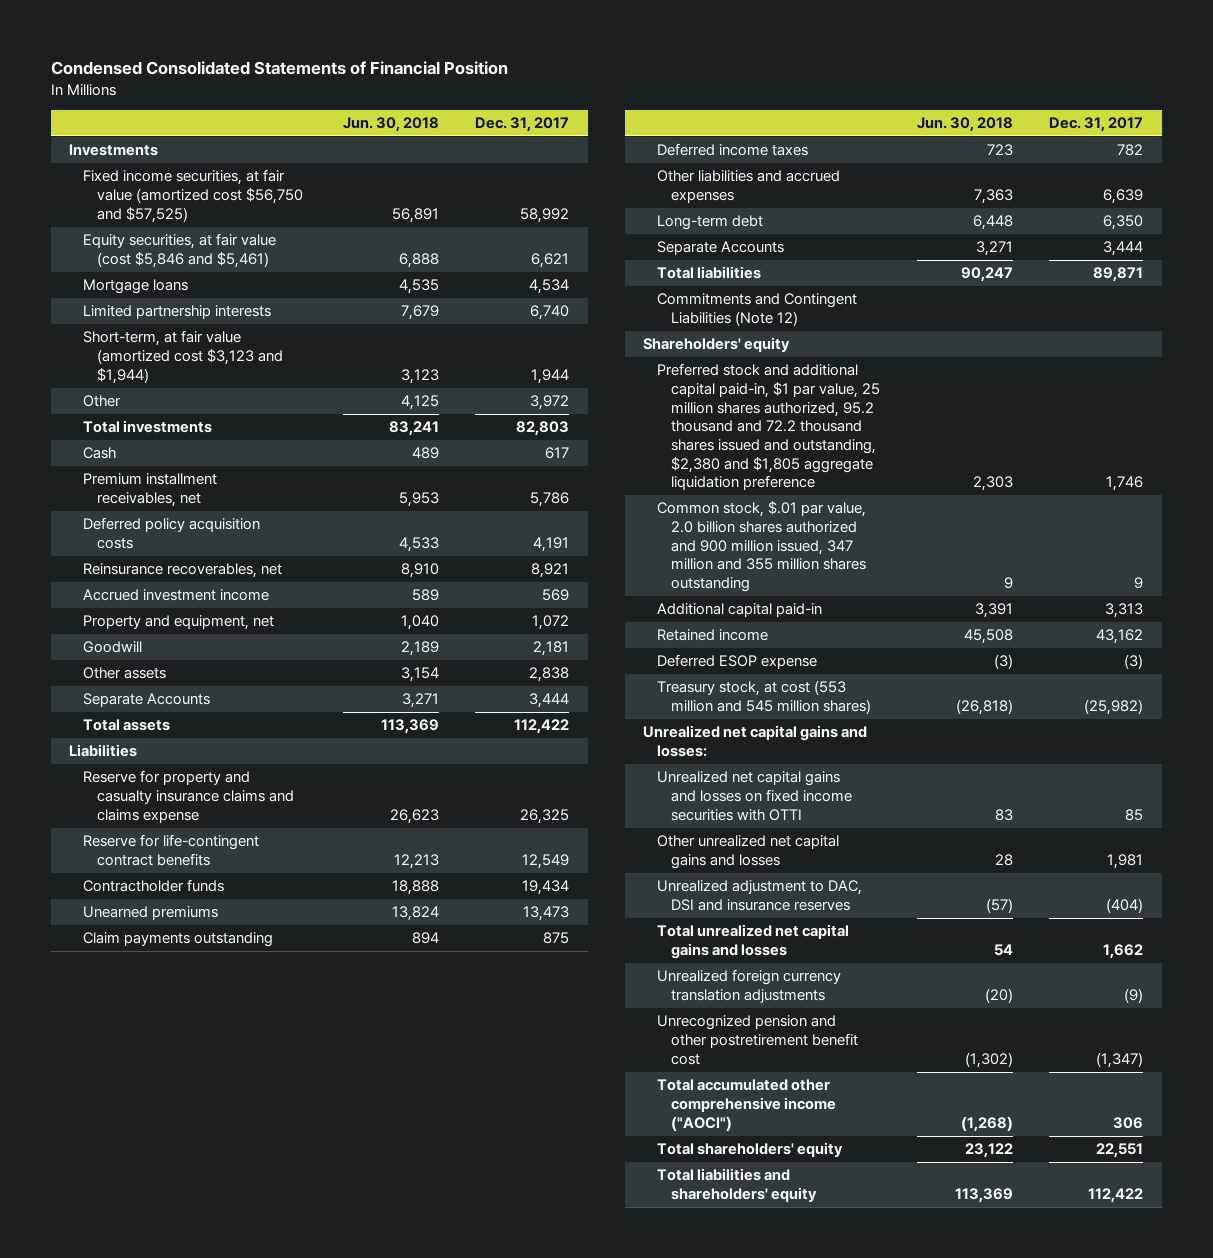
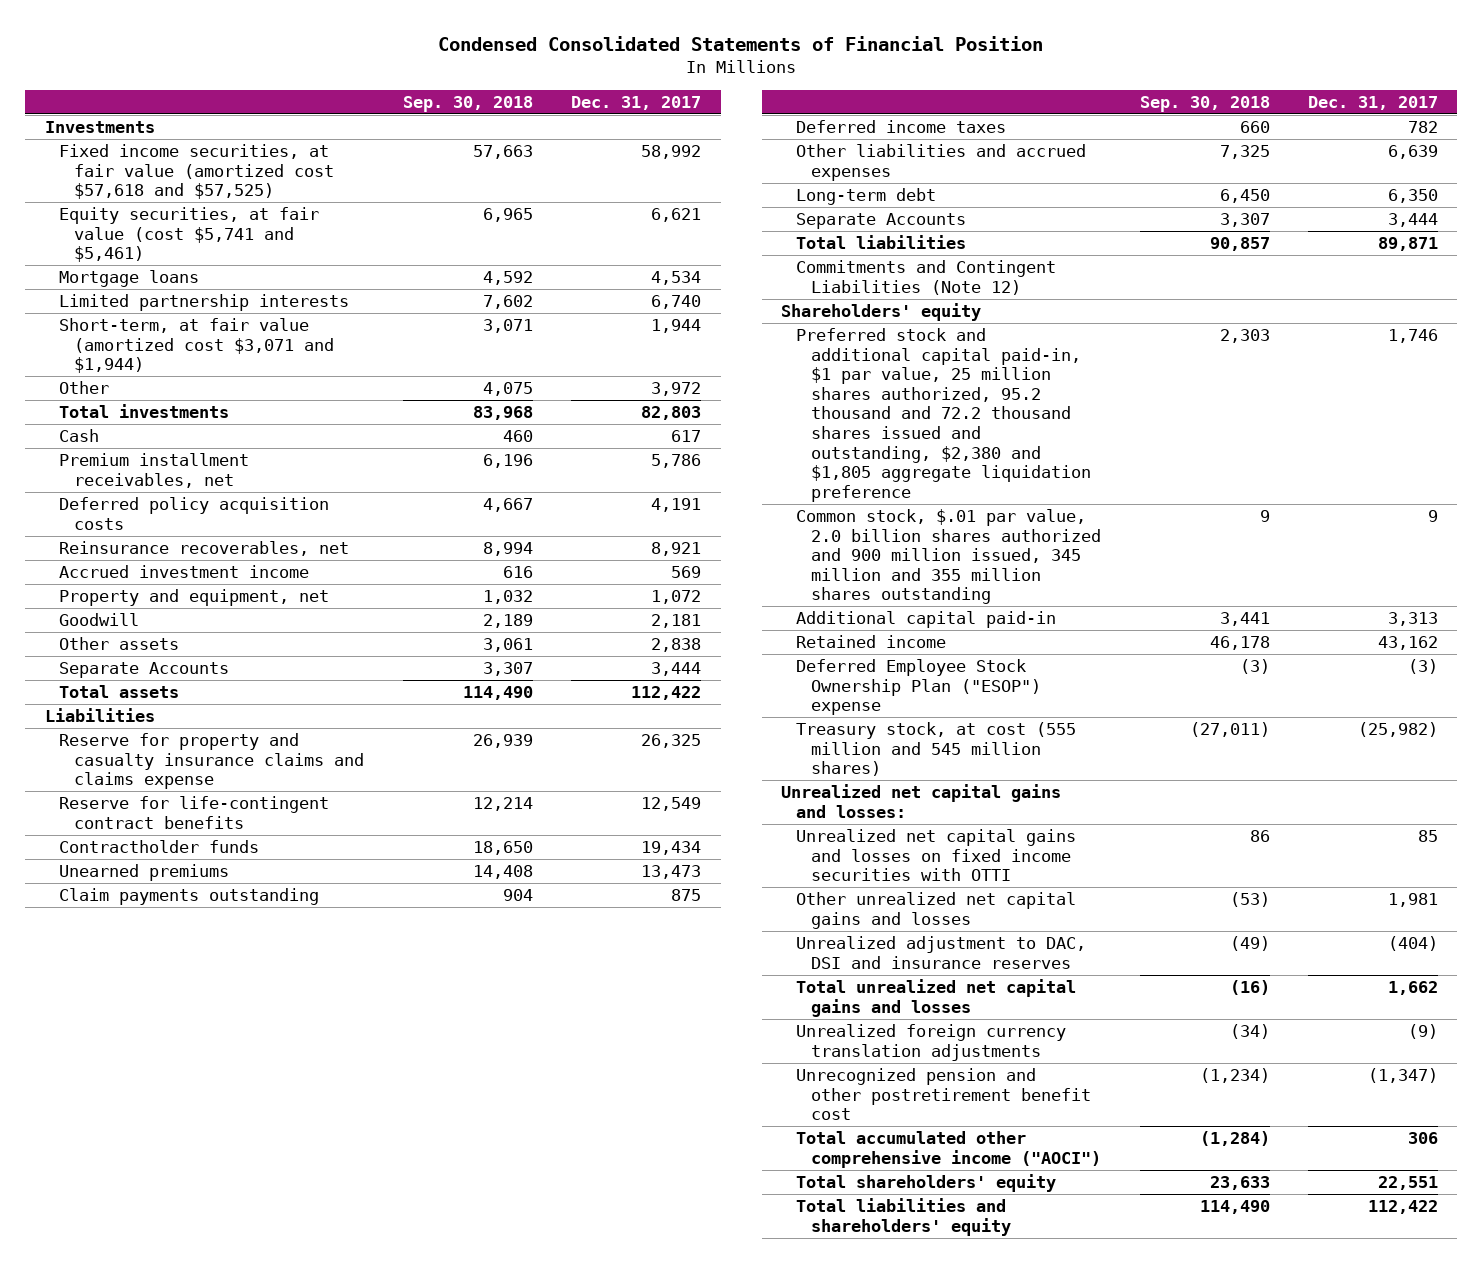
[342,116,439,132] Jun. 30, 2018 -> none
none -> [402,96,533,113] Sep. 30, 2018
[83,169,304,223] Fixed income securities, at fair value (amortized cost $56,750 and $57,525) -> [59,144,335,200] Fixed income securities, at fair value (amortized cost $57,618 and $57,525)
[83,233,277,269] Equity securities, at fair value (cost $5,846 and $5,461) -> [59,207,320,263] Equity securities, at fair value (cost $5,741 and $5,461)
[83,330,284,384] Short-term, at fair value (amortized cost $3,123 and $1,944) -> [59,318,335,374] Short-term, at fair value (amortized cost $3,071 and $1,944)
[657,501,867,592] Common stock, $.01 par value, 2.0 billion shares authorized and 900 million issued, 347 million and 355 million shares outstanding -> [796,509,1102,605] Common stock, $.01 par value, 2.0 billion shares authorized and 900 million issued, 345 million and 355 million shares outstanding
[657,654,818,670] Deferred ESOP expense -> [796,659,1042,716] Deferred Employee Stock Ownership Plan ("ESOP") expense
[657,680,872,715] Treasury stock, at cost (553 million and 545 million shares) -> [796,722,1077,777] Treasury stock, at cost (555 million and 545 million shares)

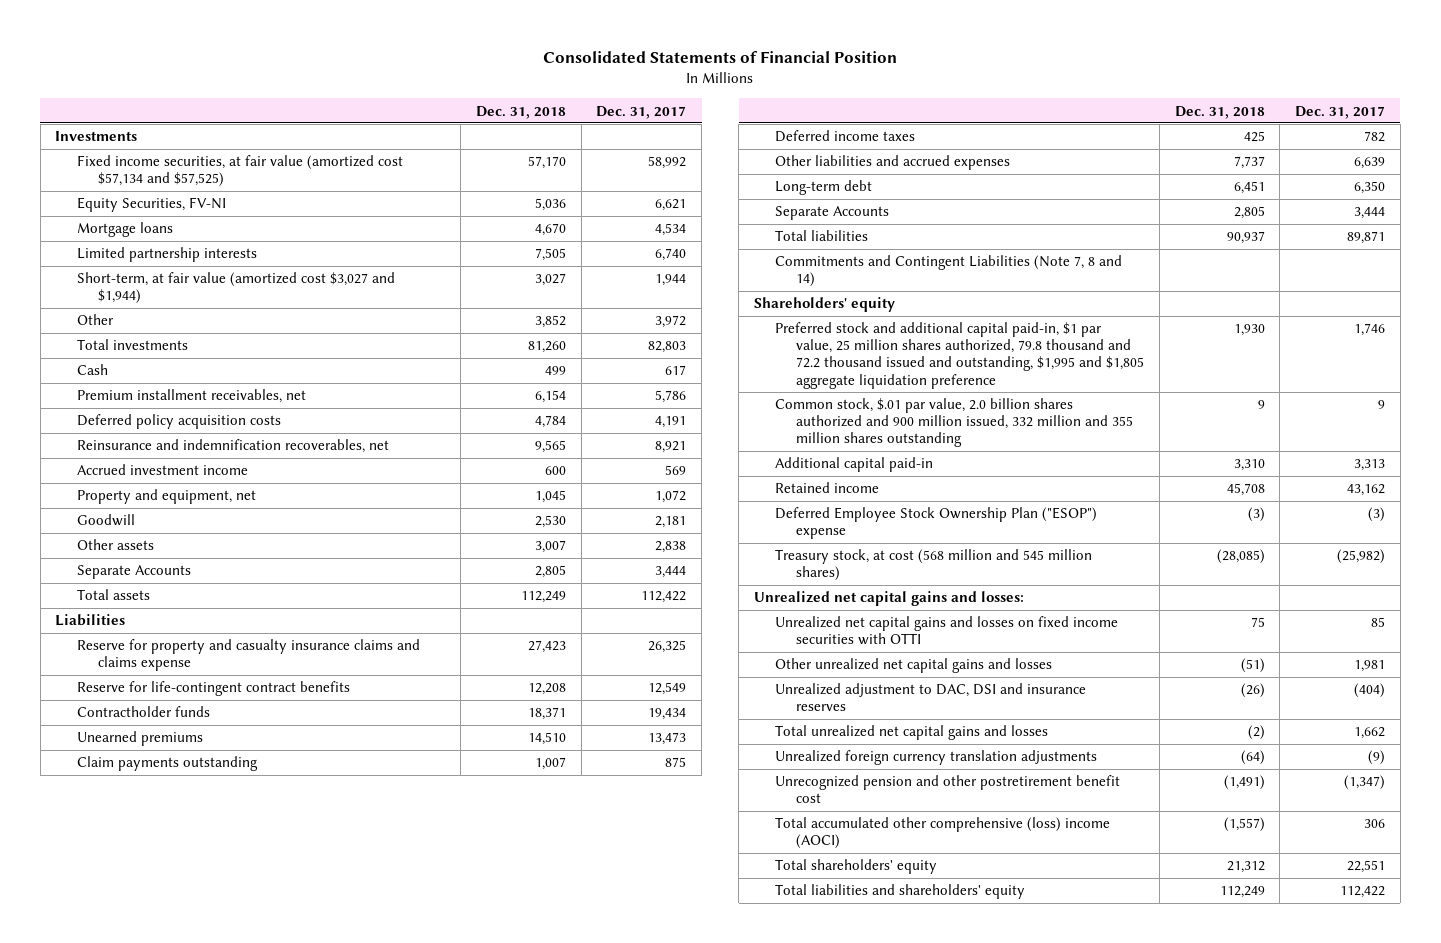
[438,36,1044,52] Condensed Consolidated Statements of Financial Position -> [543,51,898,64] Consolidated Statements of Financial Position
[402,96,533,113] Sep. 30, 2018 -> none
none -> [476,105,567,119] Dec. 31, 2018
[59,144,335,200] Fixed income securities, at fair value (amortized cost $57,618 and $57,525) -> [76,155,403,188] Fixed income securities, at fair value (amortized cost $57,134 and $57,525)
[59,207,320,263] Equity securities, at fair value (cost $5,741 and $5,461) -> [76,197,226,213] Equity Securities, FV-NI
[59,318,335,374] Short-term, at fair value (amortized cost $3,071 and $1,944) -> [76,272,395,305] Short-term, at fair value (amortized cost $3,027 and $1,944)
[59,541,350,557] Reinsurance recoverables, net -> [76,439,389,454] Reinsurance and indemnification recoverables, net
[796,260,1057,295] Commitments and Contingent Liabilities (Note 12) -> [775,255,1123,288] Commitments and Contingent Liabilities (Note 7, 8 and 14)
[796,328,1092,502] Preferred stock and additional capital paid-in, $1 par value, 25 million shares authorized, 95.2 thousand and 72.2 thousand shares issued and outstanding, $2,380 and $1,805 aggregate liquidation preference -> [775,322,1145,389] Preferred stock and additional capital paid-in, $1 par value, 25 million shares authorized, 79.8 thousand and 72.2 thousand issued and outstanding, $1,995 and $1,805 aggregate liquidation preference
[796,509,1102,605] Common stock, $.01 par value, 2.0 billion shares authorized and 900 million issued, 345 million and 355 million shares outstanding -> [775,398,1134,448] Common stock, $.01 par value, 2.0 billion shares authorized and 900 million issued, 332 million and 355 million shares outstanding
[796,722,1077,777] Treasury stock, at cost (555 million and 545 million shares) -> [775,549,1093,582] Treasury stock, at cost (568 million and 545 million shares)
[796,1131,1102,1168] Total accumulated other comprehensive income ("AOCI") -> [775,817,1111,850] Total accumulated other comprehensive (loss) income (AOCI)

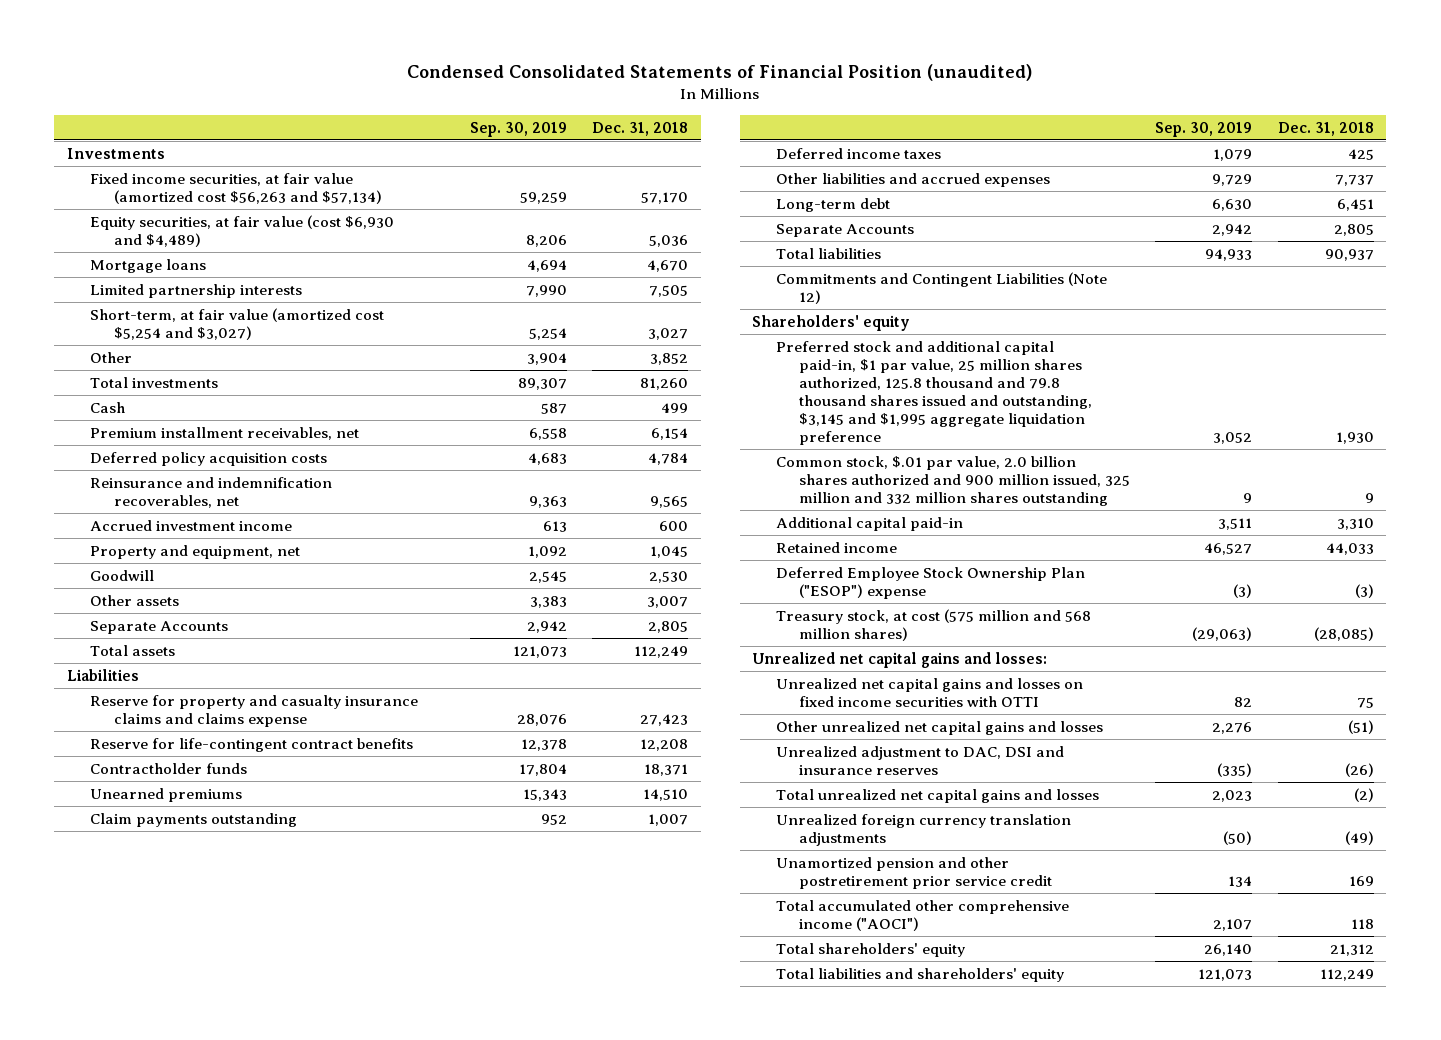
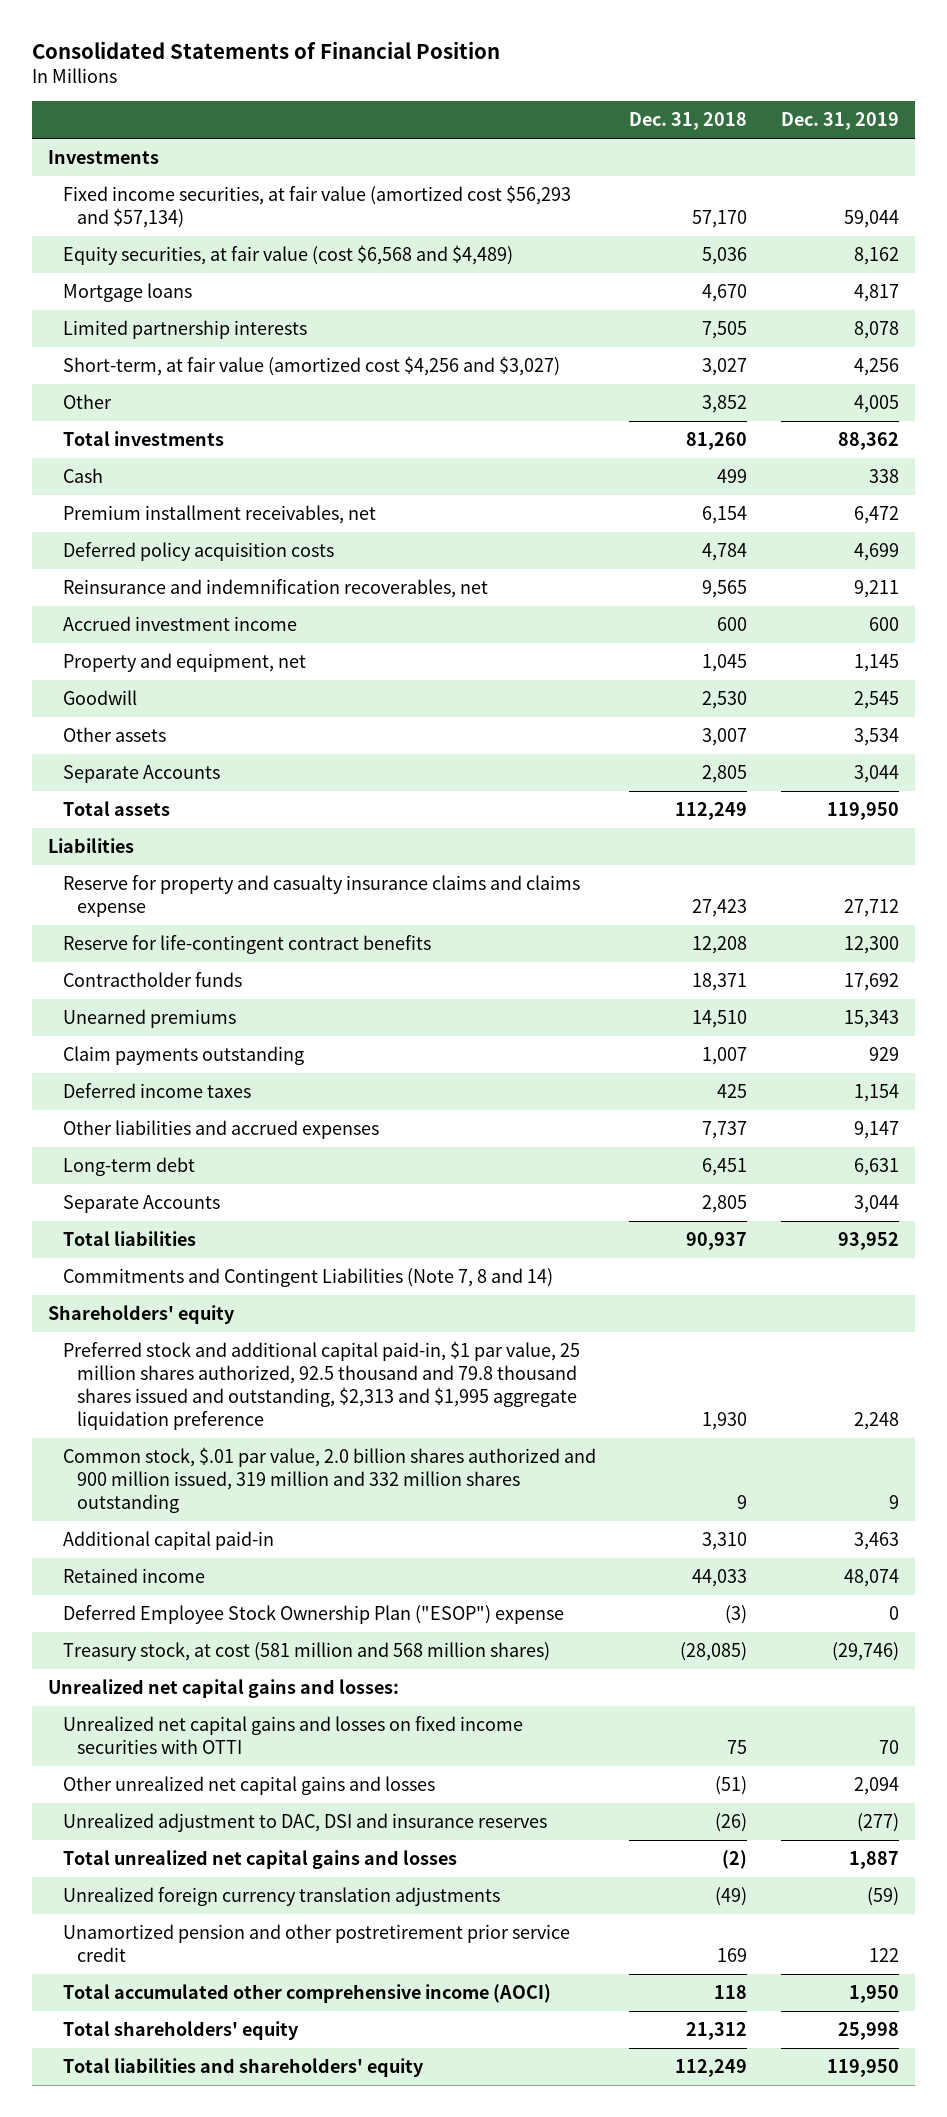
[407,64,1033,82] Condensed Consolidated Statements of Financial Position (unaudited) -> [31,41,500,60] Consolidated Statements of Financial Position
[469,121,567,137] Sep. 30, 2019 -> none
none -> [780,112,899,131] Dec. 31, 2019
[90,172,382,204] Fixed income securities, at fair value (amortized cost $56,263 and $57,134) -> [62,184,571,229] Fixed income securities, at fair value (amortized cost $56,293 and $57,134)
[90,214,395,247] Equity securities, at fair value (cost $6,930 and $4,489) -> [62,244,513,265] Equity securities, at fair value (cost $6,568 and $4,489)
[90,307,385,340] Short-term, at fair value (amortized cost $5,254 and $3,027) -> [62,355,560,376] Short-term, at fair value (amortized cost $4,256 and $3,027)
[775,271,1107,304] Commitments and Contingent Liabilities (Note 12) -> [62,1267,553,1287] Commitments and Contingent Liabilities (Note 7, 8 and 14)
[775,340,1093,445] Preferred stock and additional capital paid-in, $1 par value, 25 million shares authorized, 125.8 thousand and 79.8 thousand shares issued and outstanding, $3,145 and $1,995 aggregate liquidation preference -> [62,1340,580,1431] Preferred stock and additional capital paid-in, $1 par value, 25 million shares authorized, 92.5 thousand and 79.8 thousand shares issued and outstanding, $2,313 and $1,995 aggregate liquidation preference
[775,455,1131,506] Common stock, $.01 par value, 2.0 billion shares authorized and 900 million issued, 325 million and 332 million shares outstanding -> [62,1446,596,1514] Common stock, $.01 par value, 2.0 billion shares authorized and 900 million issued, 319 million and 332 million shares outstanding
[775,608,1091,641] Treasury stock, at cost (575 million and 568 million shares) -> [62,1641,550,1661] Treasury stock, at cost (581 million and 568 million shares)
[775,899,1069,931] Total accumulated other comprehensive income ("AOCI") -> [62,1983,551,2003] Total accumulated other comprehensive income (AOCI)

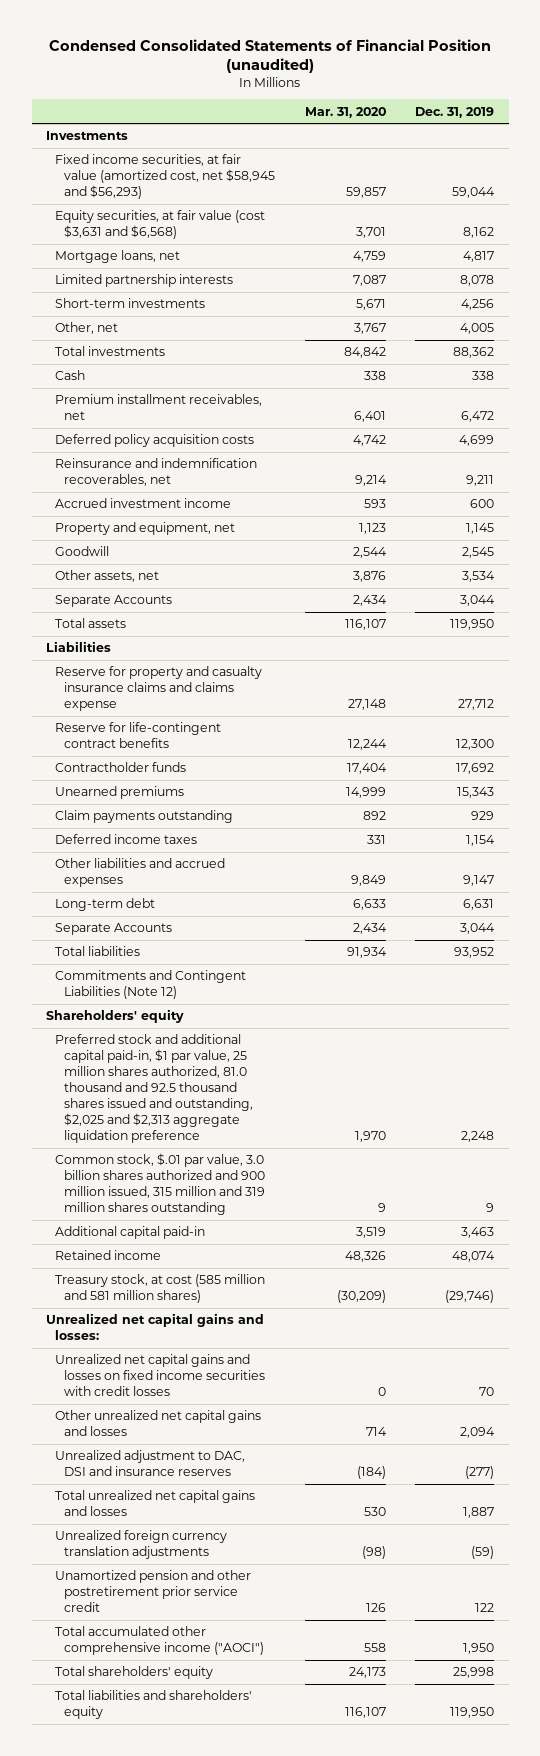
[31,41,500,60] Consolidated Statements of Financial Position -> [49,38,492,74] Condensed Consolidated Statements of Financial Position (unaudited)
[629,112,748,131] Dec. 31, 2018 -> none
none -> [304,106,386,118] Mar. 31, 2020
[62,184,571,229] Fixed income securities, at fair value (amortized cost $56,293 and $57,134) -> [55,154,276,200] Fixed income securities, at fair value (amortized cost, net $58,945 and $56,293)
[62,244,513,265] Equity securities, at fair value (cost $6,568 and $4,489) -> [55,210,266,240] Equity securities, at fair value (cost $3,631 and $6,568)
[62,282,192,302] Mortgage loans -> [55,250,181,264] Mortgage loans, net
[62,355,560,376] Short-term, at fair value (amortized cost $4,256 and $3,027) -> [55,298,206,309] Short-term investments
[62,393,112,409] Other -> [55,322,119,335] Other, net
[62,726,166,742] Other assets -> [55,570,160,583] Other assets, net
[62,1267,553,1287] Commitments and Contingent Liabilities (Note 7, 8 and 14) -> [55,970,247,1000] Commitments and Contingent Liabilities (Note 12)
[62,1340,580,1431] Preferred stock and additional capital paid-in, $1 par value, 25 million shares authorized, 92.5 thousand and 79.8 thousand shares issued and outstanding, $2,313 and $1,995 aggregate liquidation preference -> [55,1034,254,1144] Preferred stock and additional capital paid-in, $1 par value, 25 million shares authorized, 81.0 thousand and 92.5 thousand shares issued and outstanding, $2,025 and $2,313 aggregate liquidation preference
[62,1446,596,1514] Common stock, $.01 par value, 2.0 billion shares authorized and 900 million issued, 319 million and 332 million shares outstanding -> [55,1153,266,1216] Common stock, $.01 par value, 3.0 billion shares authorized and 900 million issued, 315 million and 319 million shares outstanding
[62,1604,564,1624] Deferred Employee Stock Ownership Plan ("ESOP") expense -> none
[62,1641,550,1661] Treasury stock, at cost (581 million and 568 million shares) -> [55,1274,266,1304] Treasury stock, at cost (585 million and 581 million shares)
[62,1715,523,1755] Unrealized net capital gains and losses on fixed income securities with OTTI -> [55,1354,266,1397] Unrealized net capital gains and losses on fixed income securities with credit losses
[62,1983,551,2003] Total accumulated other comprehensive income (AOCI) -> [55,1626,265,1656] Total accumulated other comprehensive income ("AOCI")

